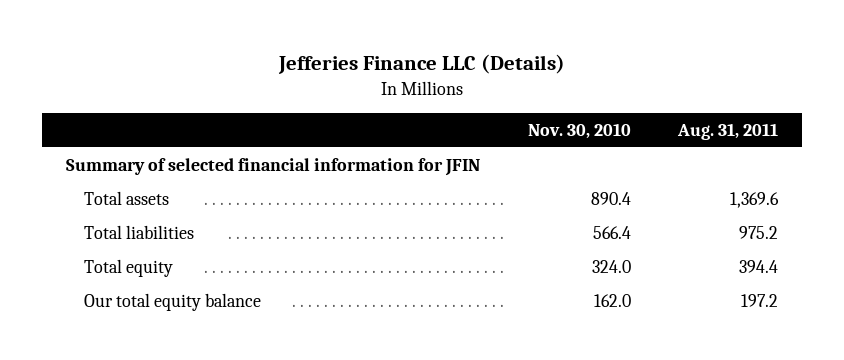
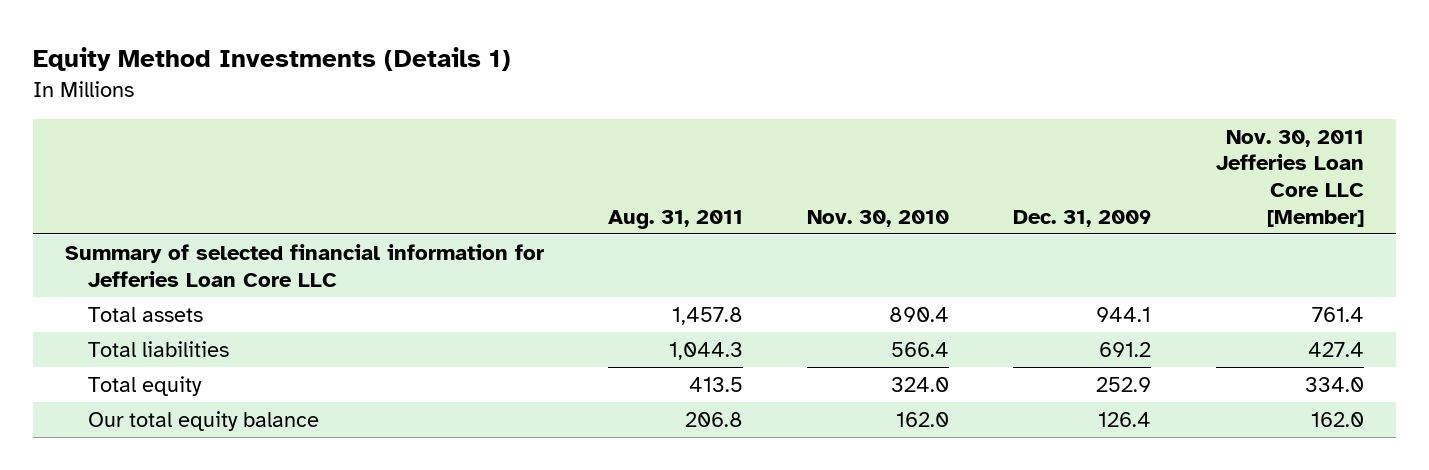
[278,54,566,75] Jefferies Finance LLC (Details) -> [32,46,511,71] Equity Method Investments (Details 1)
none -> [1013,209,1152,227] Dec. 31, 2009
none -> [1215,129,1364,227] Nov. 30, 2011 Jefferies Loan Core LLC [Member]
[65,157,480,176] Summary of selected financial information for JFIN -> [64,244,544,287] Summary of selected financial information for Jefferies Loan Core LLC
[730,191,780,208] 1,369.6 -> [672,307,744,326] 1,457.8
[739,225,779,239] 975.2 -> [669,342,744,361] 1,044.3
[739,259,779,273] 394.4 -> [689,377,744,393] 413.5
[741,293,779,307] 197.2 -> [685,412,744,428] 206.8

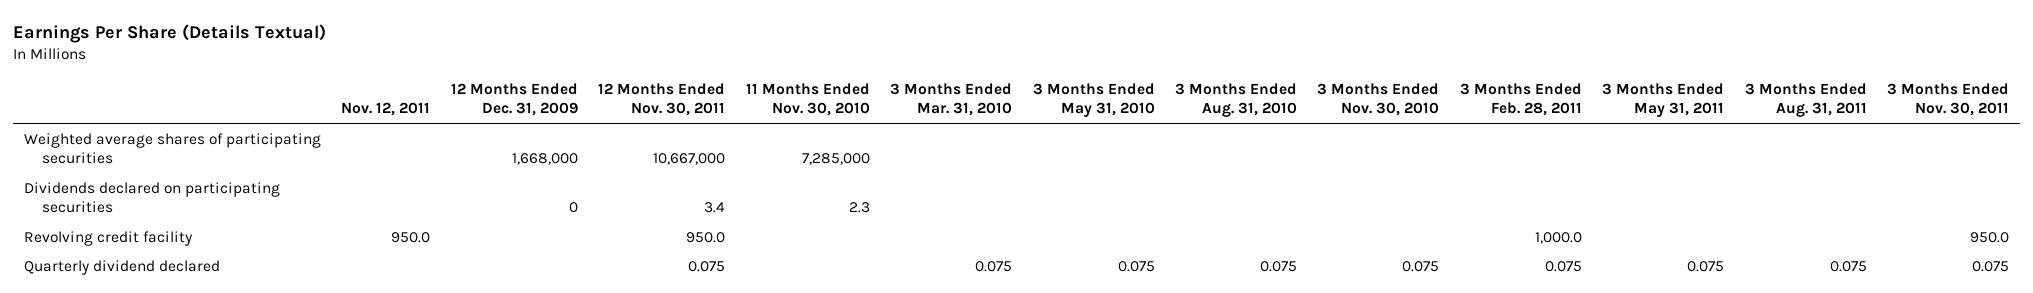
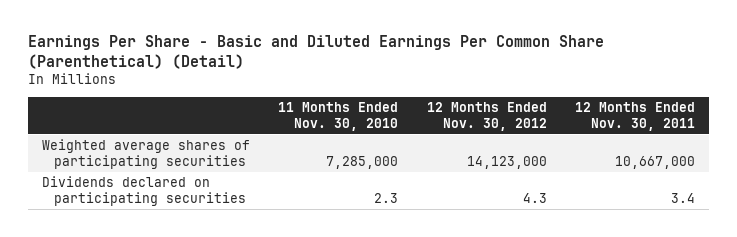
[13,23,327,43] Earnings Per Share (Details Textual) -> [27,35,604,70] Earnings Per Share - Basic and Diluted Earnings Per Common Share (Parenthetical) (Detail)
[341,102,431,117] Nov. 12, 2011 -> none
[450,83,578,117] 12 Months Ended Dec. 31, 2009 -> none
[890,83,1013,117] 3 Months Ended Mar. 31, 2010 -> none
[1032,83,1155,118] 3 Months Ended May 31, 2010 -> none
[1174,83,1297,118] 3 Months Ended Aug. 31, 2010 -> none
[1317,83,1440,117] 3 Months Ended Nov. 30, 2010 -> none
[1459,83,1582,117] 3 Months Ended Feb. 28, 2011 -> none
[1602,83,1725,118] 3 Months Ended May 31, 2011 -> none
[1744,83,1867,118] 3 Months Ended Aug. 31, 2011 -> none
[1887,83,2010,117] 3 Months Ended Nov. 30, 2011 -> none
none -> [426,101,547,132] 12 Months Ended Nov. 30, 2012
[23,230,192,246] Revolving credit facility -> none
[23,259,220,275] Quarterly dividend declared -> none

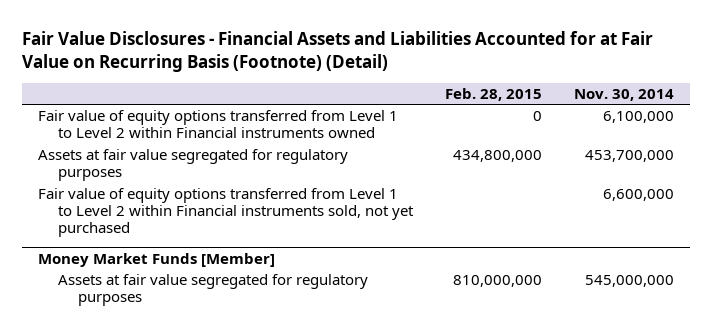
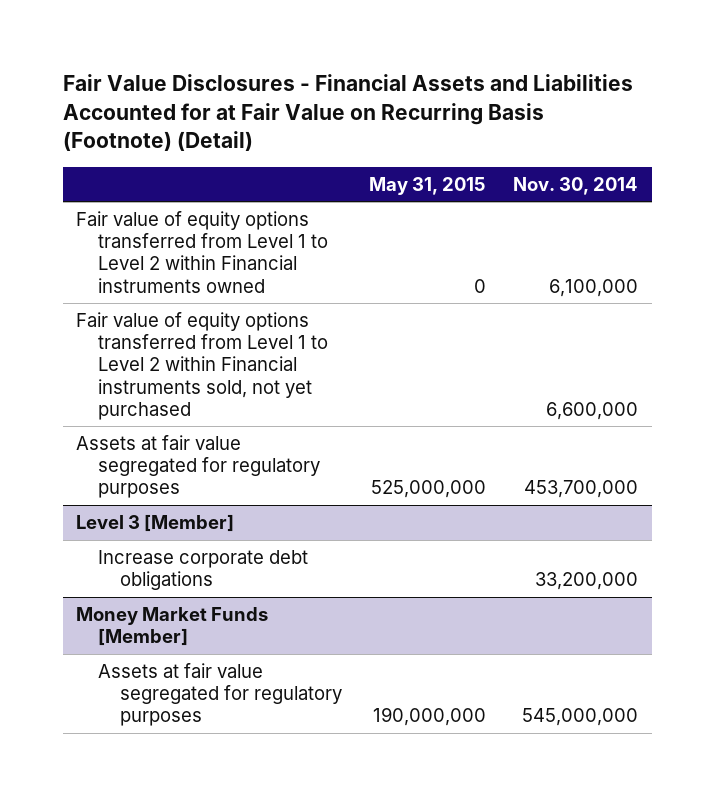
[445,88,543,102] Feb. 28, 2015 -> none
none -> [369,176,487,195] May 31, 2015
[37,149,348,182] Assets at fair value segregated for regulatory purposes -> [76,435,320,499] Assets at fair value segregated for regulatory purposes
none -> [76,514,235,533] Level 3 [Member]
none -> [97,550,308,591] Increase corporate debt obligations

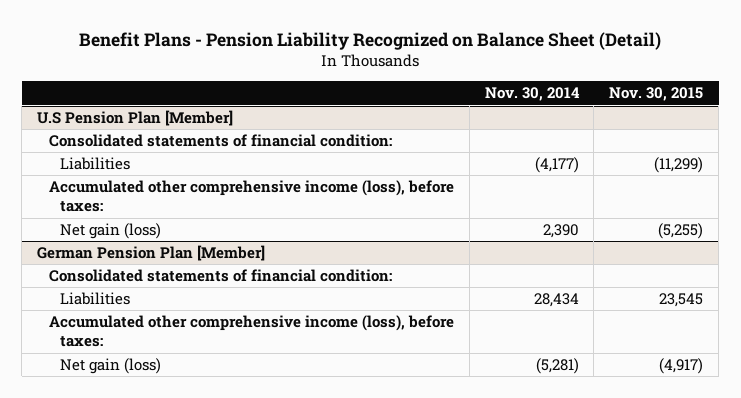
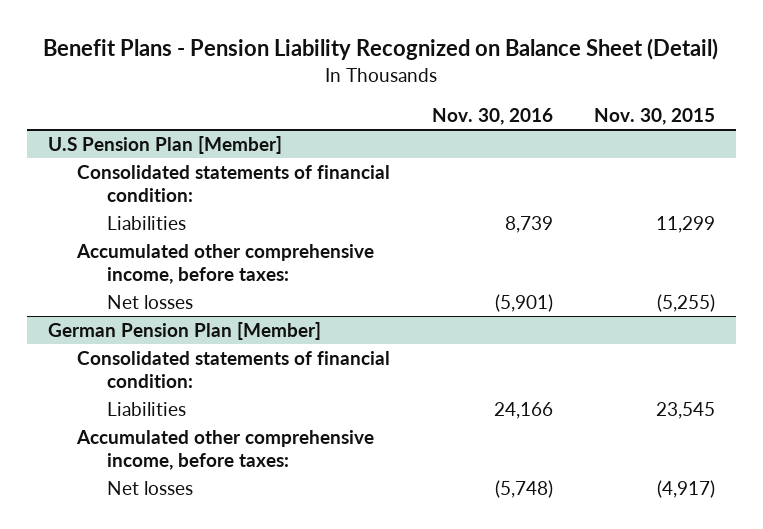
[484,87,580,102] Nov. 30, 2014 -> none
none -> [431,107,553,125] Nov. 30, 2016
[654,157,704,174] (11,299) -> [656,215,716,233] 11,299
[48,180,454,213] Accumulated other comprehensive income (loss), before taxes: -> [76,243,375,284] Accumulated other comprehensive income, before taxes:
[60,223,162,240] Net gain (loss) -> [107,294,194,309] Net losses
[48,315,454,348] Accumulated other comprehensive income (loss), before taxes: -> [76,429,375,470] Accumulated other comprehensive income, before taxes:
[60,358,162,375] Net gain (loss) -> [107,480,194,495] Net losses

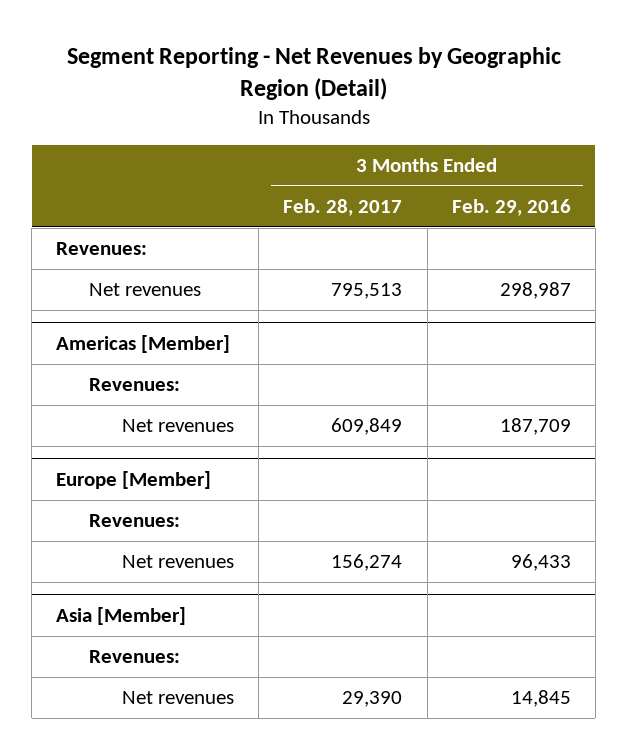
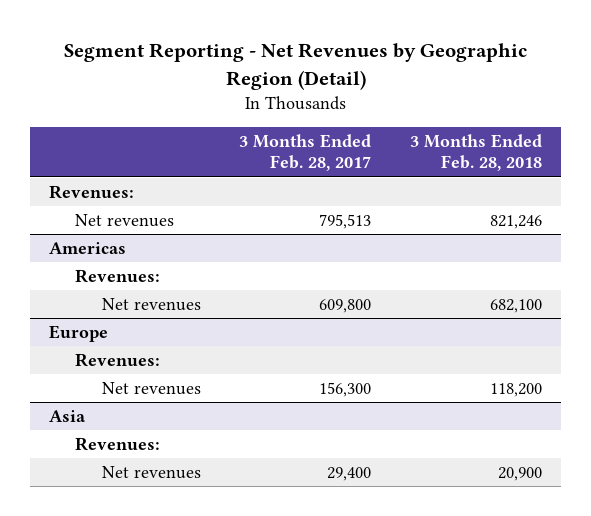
[451,199,571,217] Feb. 29, 2016 -> none
none -> [410,133,543,172] 3 Months Ended Feb. 28, 2018
[56,334,231,353] Americas [Member] -> [49,241,127,254] Americas
[331,418,403,436] 609,849 -> [319,298,372,313] 609,800
[56,470,212,489] Europe [Member] -> [49,324,109,342] Europe
[331,554,403,572] 156,274 -> [319,381,372,397] 156,300
[56,606,187,625] Asia [Member] -> [49,409,87,422] Asia
[342,691,403,708] 29,390 -> [327,466,372,481] 29,400

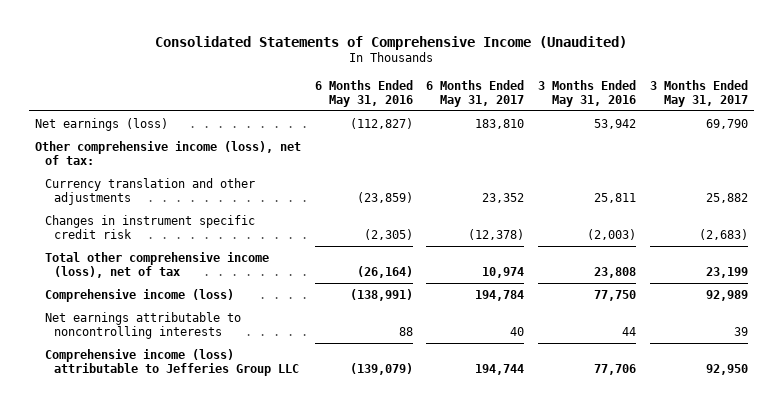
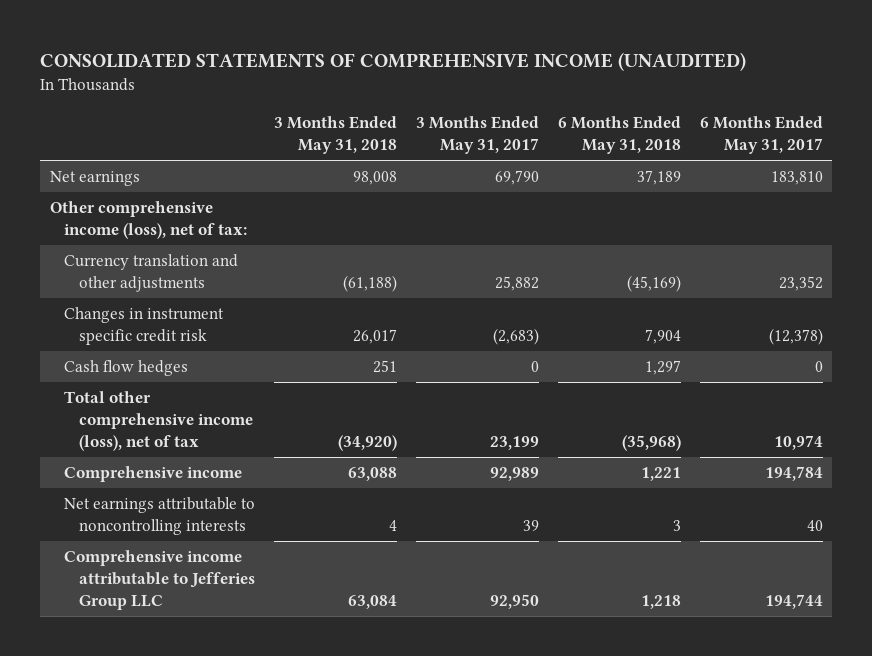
[155,35,628,50] Consolidated Statements of Comprehensive Income (Unaudited) -> [40,51,747,71] CONSOLIDATED STATEMENTS OF COMPREHENSIVE INCOME (UNAUDITED)
[314,79,413,107] 6 Months Ended May 31, 2016 -> none
[538,79,637,107] 3 Months Ended May 31, 2016 -> none
none -> [273,116,397,154] 3 Months Ended May 31, 2018
none -> [557,116,681,154] 6 Months Ended May 31, 2018
[35,117,169,131] Net earnings (loss) -> [49,171,140,187] Net earnings
none -> [64,360,189,377] Cash flow hedges
[44,288,234,302] Comprehensive income (loss) -> [64,466,243,483] Comprehensive income
[44,348,300,376] Comprehensive income (loss) attributable to Jefferies Group LLC -> [64,550,255,610] Comprehensive income attributable to Jefferies Group LLC

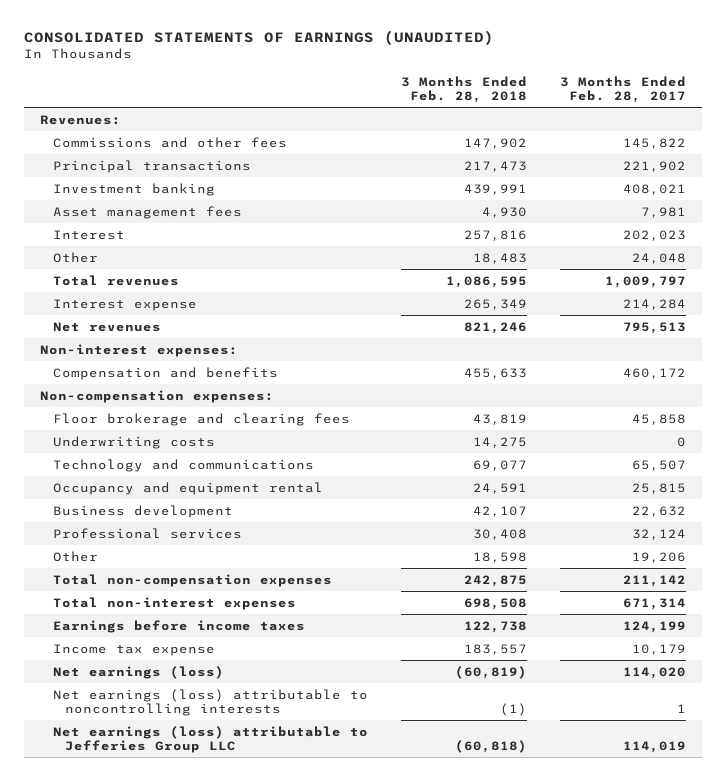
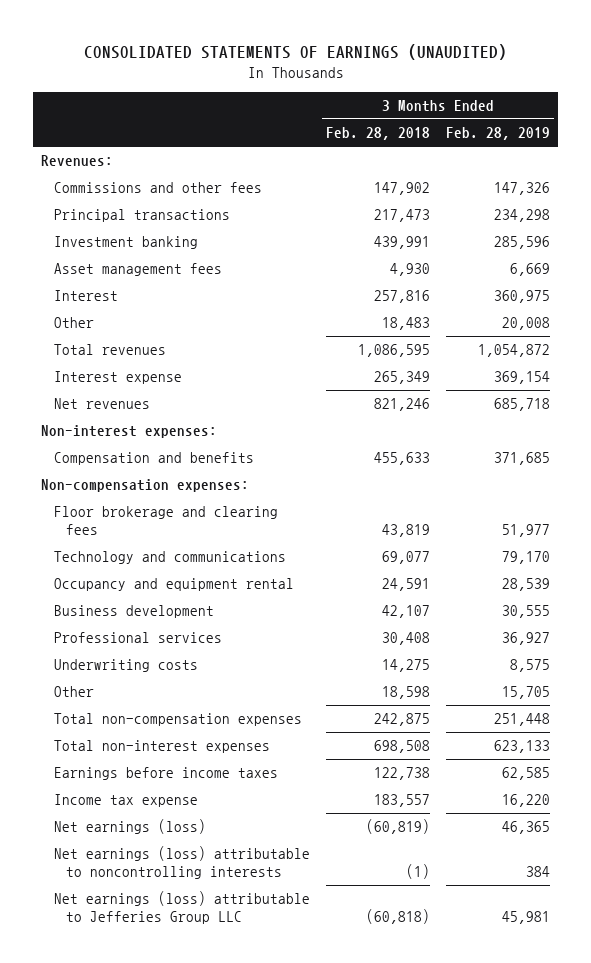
[559,75,686,103] 3 Months Ended Feb. 28, 2017 -> none
none -> [445,127,550,141] Feb. 28, 2019
[52,435,215,449] Underwriting costs -> [53,659,198,673] Underwriting costs

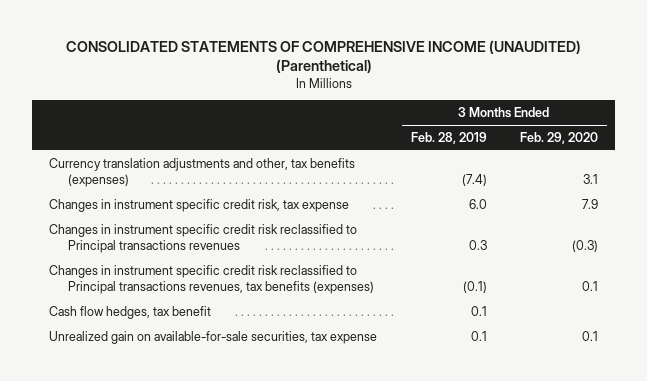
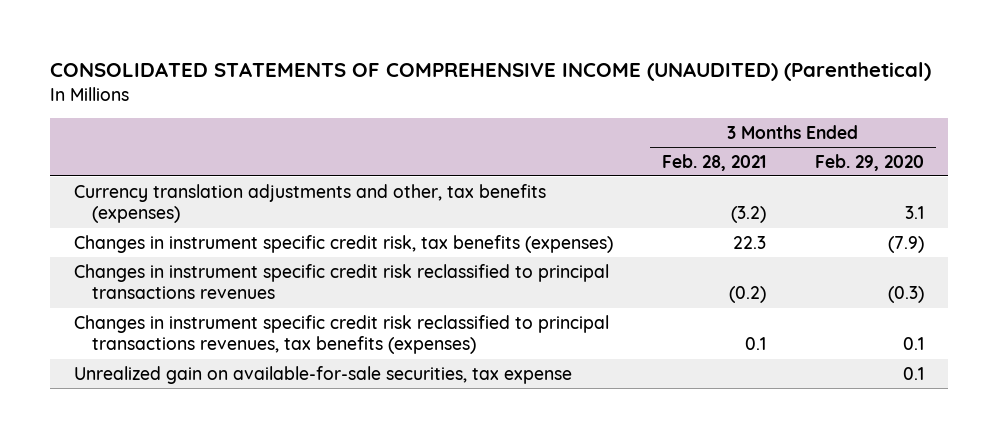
[410,132,487,145] Feb. 28, 2019 -> none
none -> [661,153,766,171] Feb. 28, 2021
[48,305,211,319] Cash flow hedges, tax benefit -> none
[48,198,349,212] Changes in instrument specific credit risk, tax expense -> [74,234,614,253] Changes in instrument specific credit risk, tax benefits (expenses)
[582,198,599,209] 7.9 -> [887,235,924,253] (7.9)
[48,223,357,253] Changes in instrument specific credit risk reclassified to Principal transactions revenues -> [74,263,610,300] Changes in instrument specific credit risk reclassified to principal transactions revenues
[48,264,375,294] Changes in instrument specific credit risk reclassified to Principal transactions revenues, tax benefits (expenses) -> [74,314,610,355] Changes in instrument specific credit risk reclassified to principal transactions revenues, tax benefits (expenses)

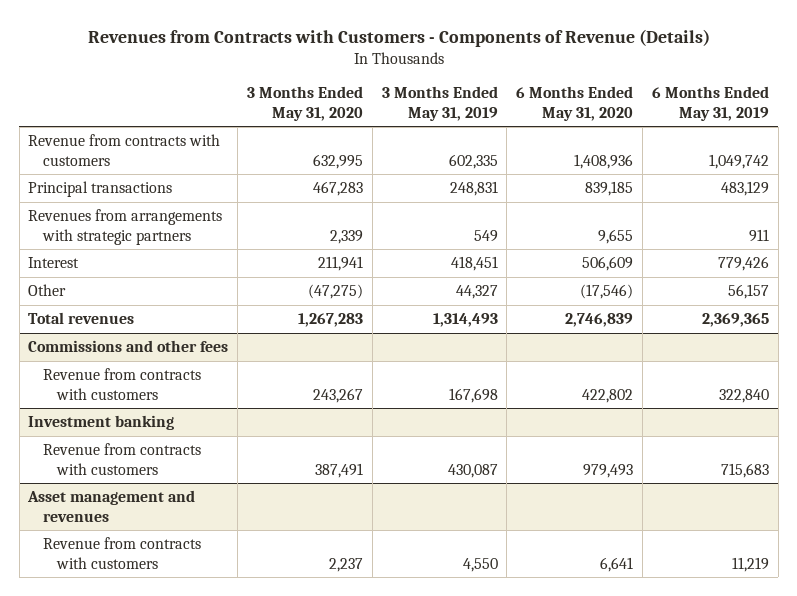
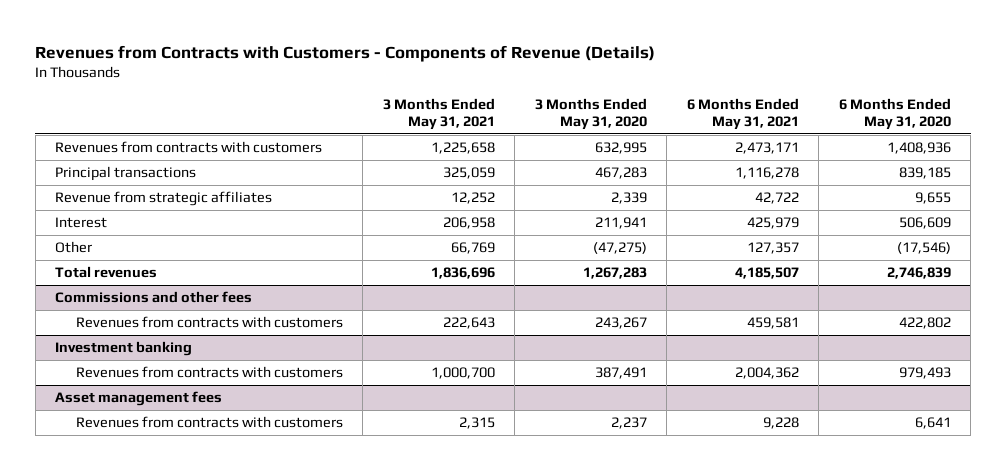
[381,86,498,121] 3 Months Ended May 31, 2019 -> none
[651,86,769,121] 6 Months Ended May 31, 2019 -> none
none -> [382,98,495,131] 3 Months Ended May 31, 2021
none -> [686,98,799,131] 6 Months Ended May 31, 2021
[28,134,221,166] Revenue from contracts with customers -> [55,141,323,154] Revenues from contracts with customers
[28,209,223,245] Revenues from arrangements with strategic partners -> [55,191,273,207] Revenue from strategic affiliates
[42,368,201,400] Revenue from contracts with customers -> [75,316,343,329] Revenues from contracts with customers
[42,443,201,475] Revenue from contracts with customers -> [75,366,343,379] Revenues from contracts with customers
[27,490,196,522] Asset management and revenues -> [55,391,223,407] Asset management fees
[42,537,201,569] Revenue from contracts with customers -> [75,416,343,429] Revenues from contracts with customers

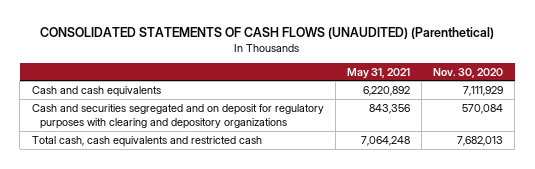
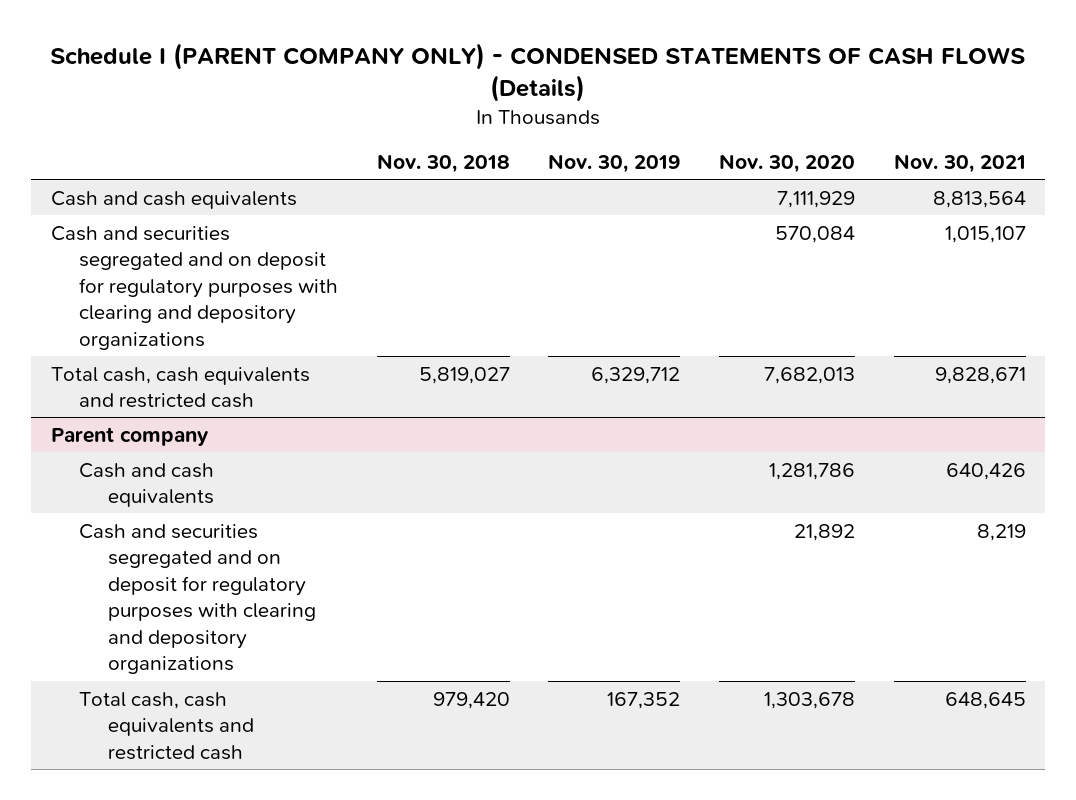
[40,26,495,39] CONSOLIDATED STATEMENTS OF CASH FLOWS (UNAUDITED) (Parenthetical) -> [50,42,1026,102] Schedule I (PARENT COMPANY ONLY) - CONDENSED STATEMENTS OF CASH FLOWS (Details)
[346,67,410,79] May 31, 2021 -> none
none -> [376,154,510,174] Nov. 30, 2018
none -> [548,154,681,174] Nov. 30, 2019
none -> [893,154,1026,174] Nov. 30, 2021
none -> [50,426,209,446] Parent company
none -> [79,462,215,508] Cash and cash equivalents
none -> [79,523,316,675] Cash and securities segregated and on deposit for regulatory purposes with clearing and depository organizations
none -> [79,691,254,760] Total cash, cash equivalents and restricted cash

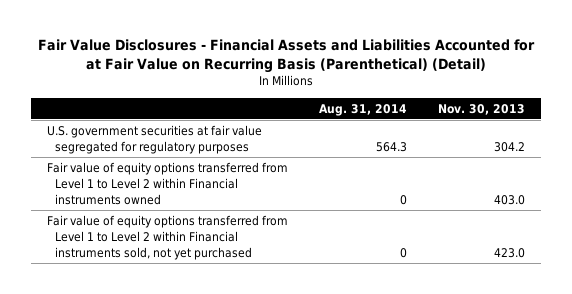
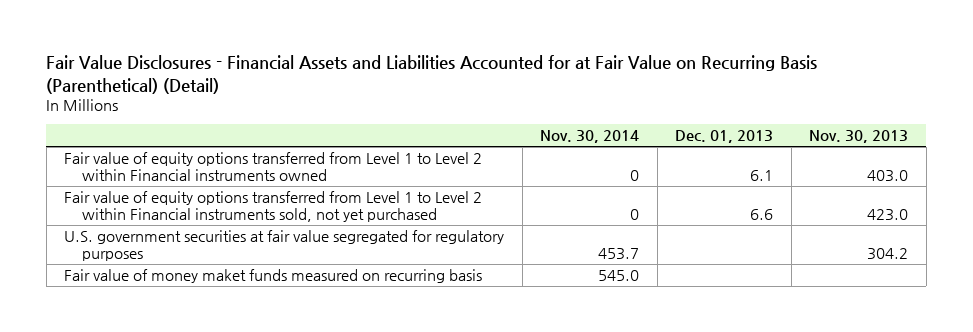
[318,103,407,116] Aug. 31, 2014 -> none
none -> [540,130,640,144] Nov. 30, 2014
none -> [675,130,774,144] Dec. 01, 2013
[46,125,262,154] U.S. government securities at fair value segregated for regulatory purposes -> [64,230,505,261] U.S. government securities at fair value segregated for regulatory purposes
none -> [64,269,483,284] Fair value of money maket funds measured on recurring basis

